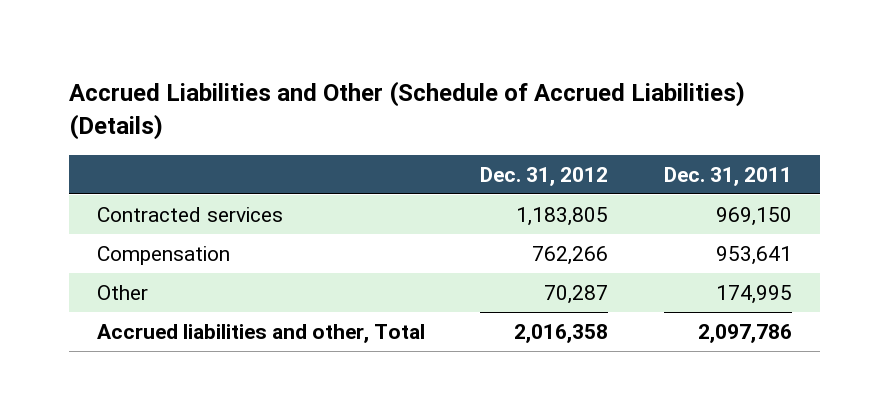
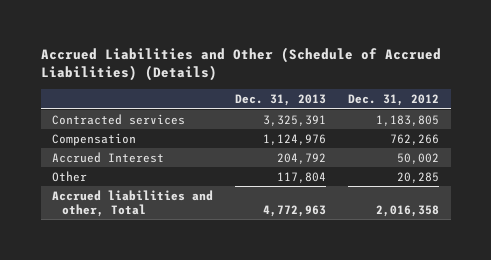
[663,166,792,186] Dec. 31, 2011 -> none
none -> [235,94,327,107] Dec. 31, 2013
none -> [51,151,164,163] Accrued Interest
[544,284,609,304] 70,287 -> [397,171,440,183] 20,285

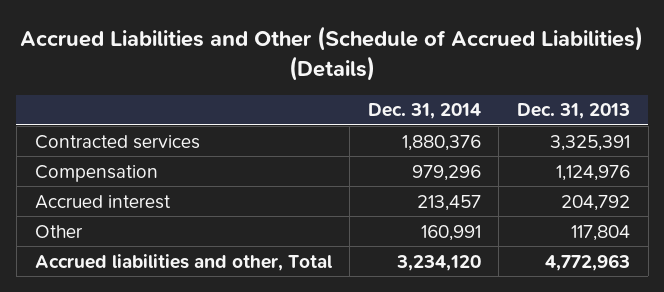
[348,94,440,107] Dec. 31, 2012 -> none
none -> [367,103,481,120] Dec. 31, 2014
[51,151,164,163] Accrued Interest -> [34,194,171,209] Accrued interest

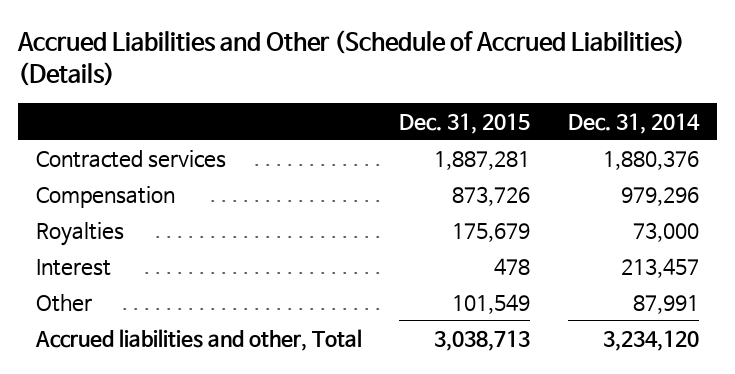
[516,103,630,120] Dec. 31, 2013 -> none
none -> [399,112,531,134] Dec. 31, 2015
none -> [36,221,125,246] Royalties
[34,194,171,209] Accrued interest -> [36,258,112,276] Interest
[420,224,481,241] 160,991 -> [632,294,699,314] 87,991

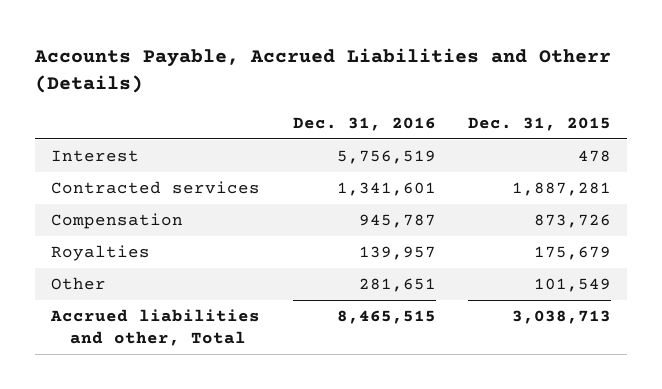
[16,29,685,87] Accrued Liabilities and Other (Schedule of Accrued Liabilities) (Details) -> [34,48,612,94] Accounts Payable, Accrued Liabilities and Otherr (Details)
[567,112,700,134] Dec. 31, 2014 -> none
none -> [292,116,436,131] Dec. 31, 2016
[36,258,112,276] Interest -> [51,150,140,163] Interest

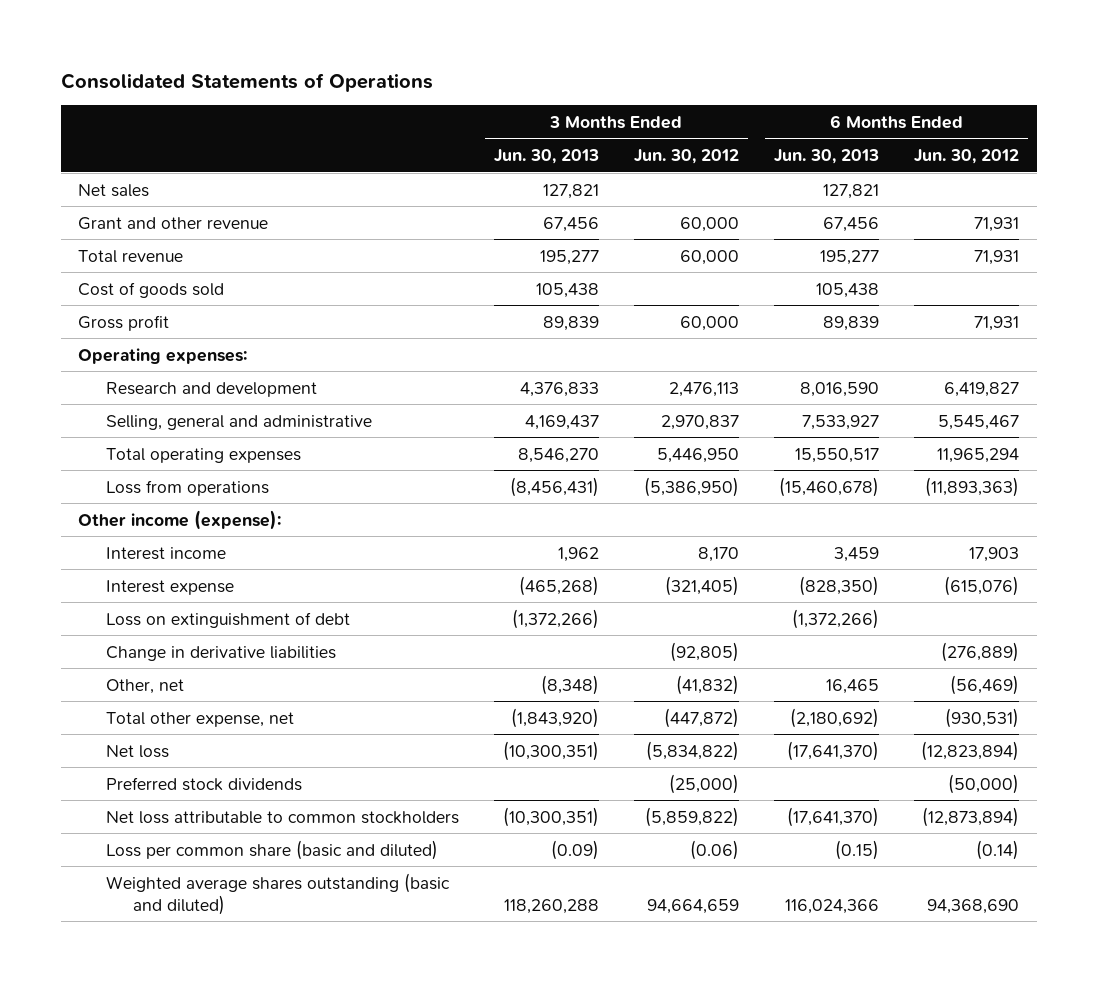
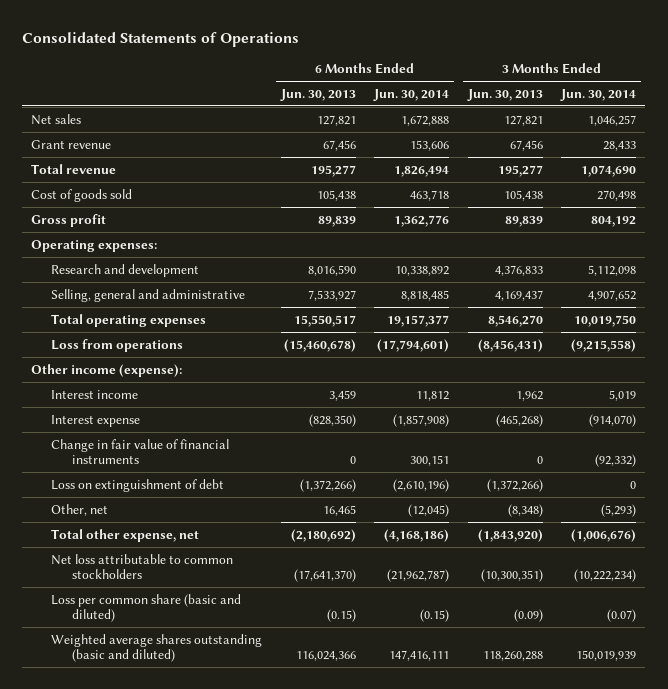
[633,149,739,165] Jun. 30, 2012 -> none
[914,149,1020,165] Jun. 30, 2012 -> none
none -> [373,88,450,101] Jun. 30, 2014
none -> [560,88,637,101] Jun. 30, 2014
[78,216,269,230] Grant and other revenue -> [31,139,112,149] Grant revenue
none -> [51,438,230,465] Change in fair value of financial instruments
[105,645,336,661] Change in derivative liabilities -> none
[105,744,169,758] Net loss -> none
[105,776,302,791] Preferred stock dividends -> none

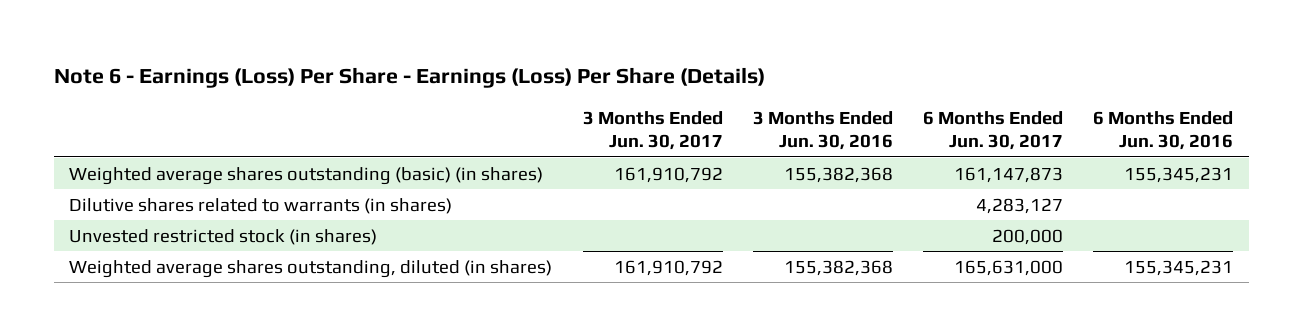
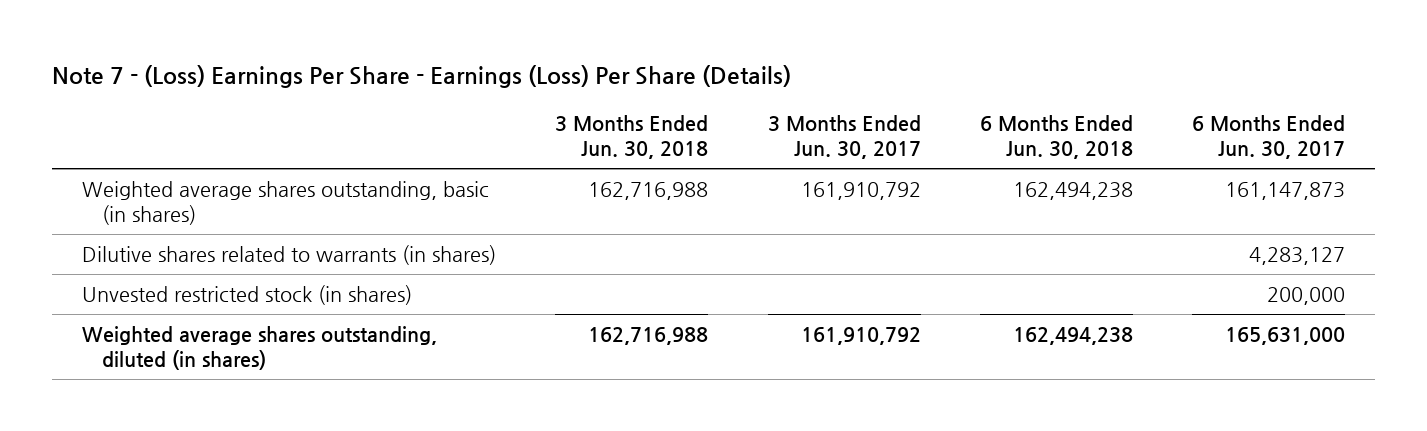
[54,67,766,89] Note 6 - Earnings (Loss) Per Share - Earnings (Loss) Per Share (Details) -> [52,65,792,89] Note 7 - (Loss) Earnings Per Share - Earnings (Loss) Per Share (Details)
[752,110,893,151] 3 Months Ended Jun. 30, 2016 -> none
[1093,110,1234,151] 6 Months Ended Jun. 30, 2016 -> none
none -> [555,115,709,159] 3 Months Ended Jun. 30, 2018
none -> [980,115,1134,159] 6 Months Ended Jun. 30, 2018
[69,166,544,185] Weighted average shares outstanding (basic) (in shares) -> [82,181,490,225] Weighted average shares outstanding, basic (in shares)

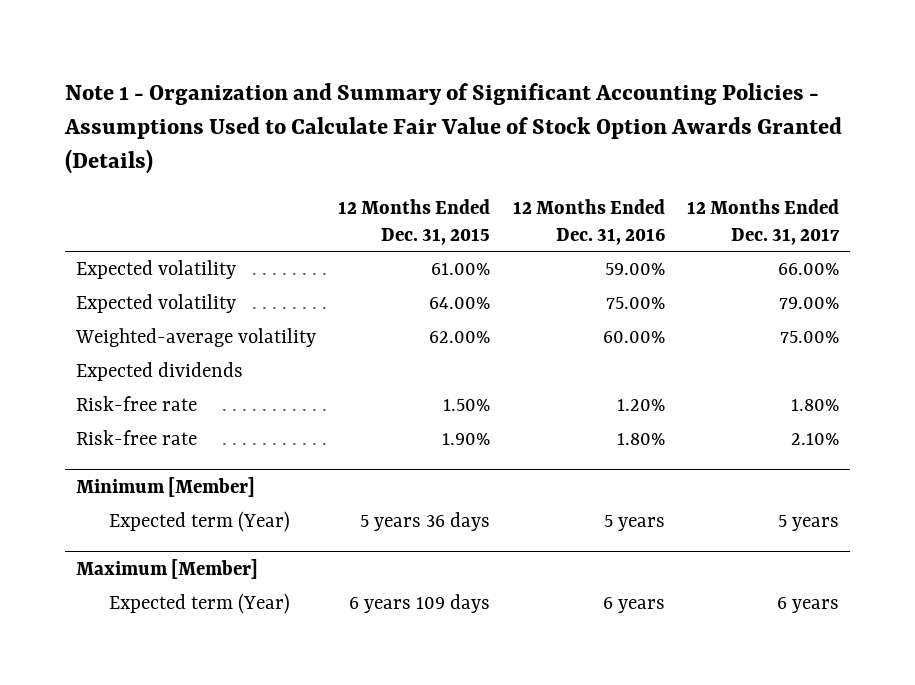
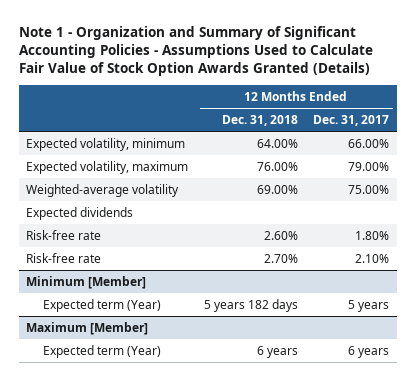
[338,198,491,245] 12 Months Ended Dec. 31, 2015 -> none
[512,198,665,245] 12 Months Ended Dec. 31, 2016 -> none
none -> [221,115,298,127] Dec. 31, 2018
[76,260,237,280] Expected volatility -> [26,137,186,151] Expected volatility, minimum
[76,294,237,314] Expected volatility -> [26,160,189,174] Expected volatility, maximum

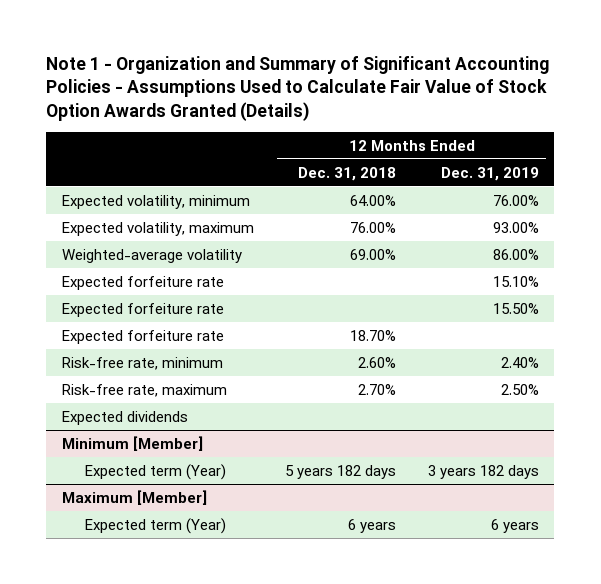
[313,115,390,127] Dec. 31, 2017 -> none
none -> [440,166,539,181] Dec. 31, 2019
none -> [61,275,224,290] Expected forfeiture rate
none -> [61,302,224,317] Expected forfeiture rate
none -> [61,329,224,344] Expected forfeiture rate
none -> [61,356,223,370] Risk-free rate, minimum
none -> [61,383,227,397] Risk-free rate, maximum
[26,229,102,240] Risk-free rate -> none
[26,252,102,263] Risk-free rate -> none

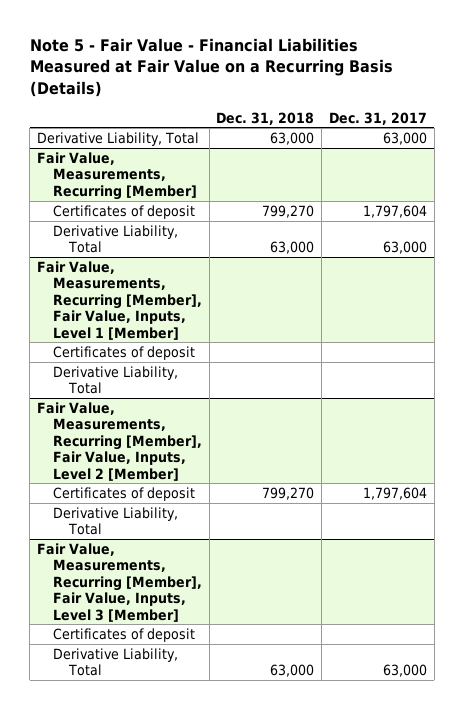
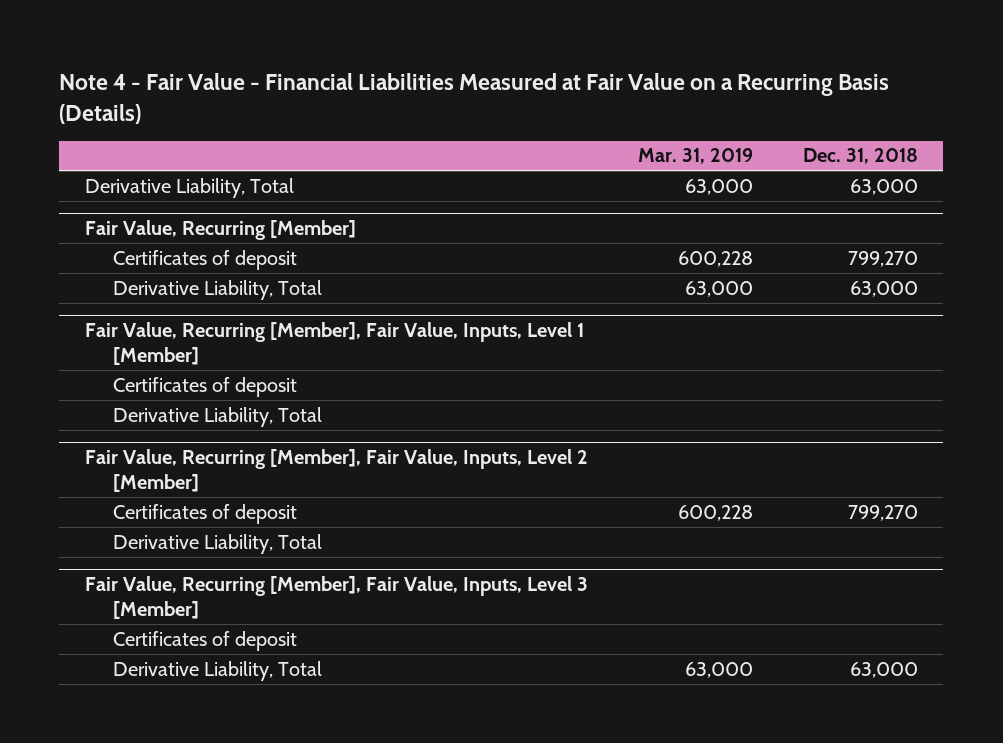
[29,38,393,97] Note 5 - Fair Value - Financial Liabilities Measured at Fair Value on a Recurring Basis (Details) -> [59,73,890,124] Note 4 - Fair Value - Financial Liabilities Measured at Fair Value on a Recurring Basis (Details)
[328,111,427,125] Dec. 31, 2017 -> none
none -> [637,148,753,165] Mar. 31, 2019
[37,151,197,200] Fair Value, Measurements, Recurring [Member] -> [84,220,356,241] Fair Value, Recurring [Member]
[37,260,202,340] Fair Value, Measurements, Recurring [Member], Fair Value, Inputs, Level 1 [Member] -> [84,322,584,366] Fair Value, Recurring [Member], Fair Value, Inputs, Level 1 [Member]
[37,401,202,481] Fair Value, Measurements, Recurring [Member], Fair Value, Inputs, Level 2 [Member] -> [84,449,588,493] Fair Value, Recurring [Member], Fair Value, Inputs, Level 2 [Member]
[37,542,202,622] Fair Value, Measurements, Recurring [Member], Fair Value, Inputs, Level 3 [Member] -> [84,576,588,620] Fair Value, Recurring [Member], Fair Value, Inputs, Level 3 [Member]

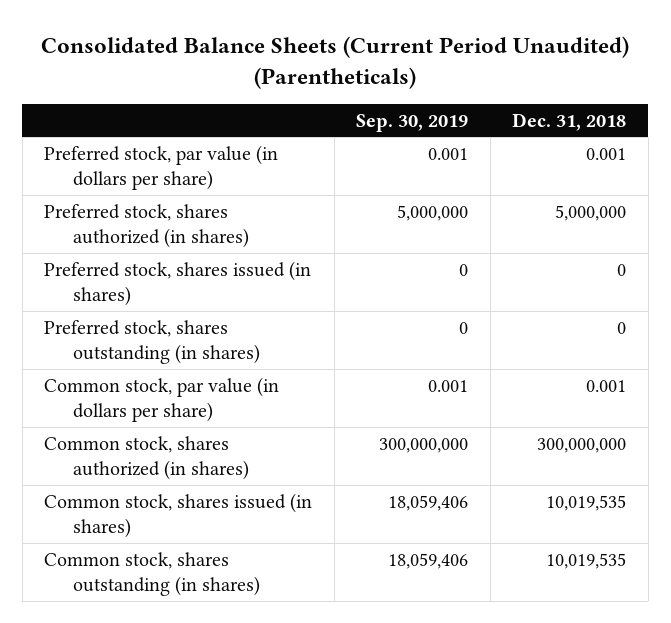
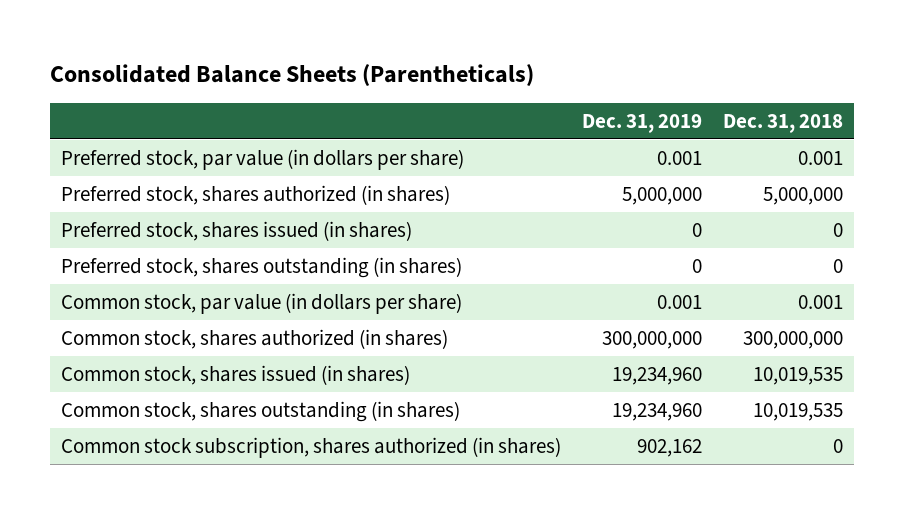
[41,36,630,90] Consolidated Balance Sheets (Current Period Unaudited) (Parentheticals) -> [50,64,535,87] Consolidated Balance Sheets (Parentheticals)
[356,113,469,132] Sep. 30, 2019 -> none
none -> [582,113,703,133] Dec. 31, 2019
none -> [60,436,561,458] Common stock subscription, shares authorized (in shares)

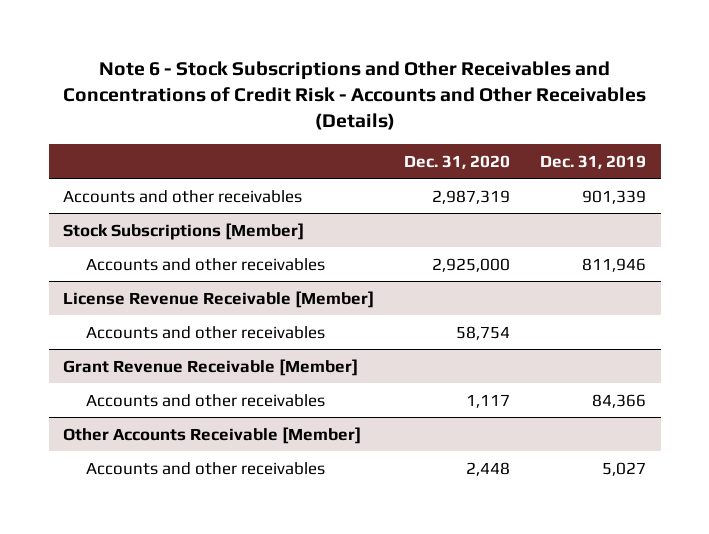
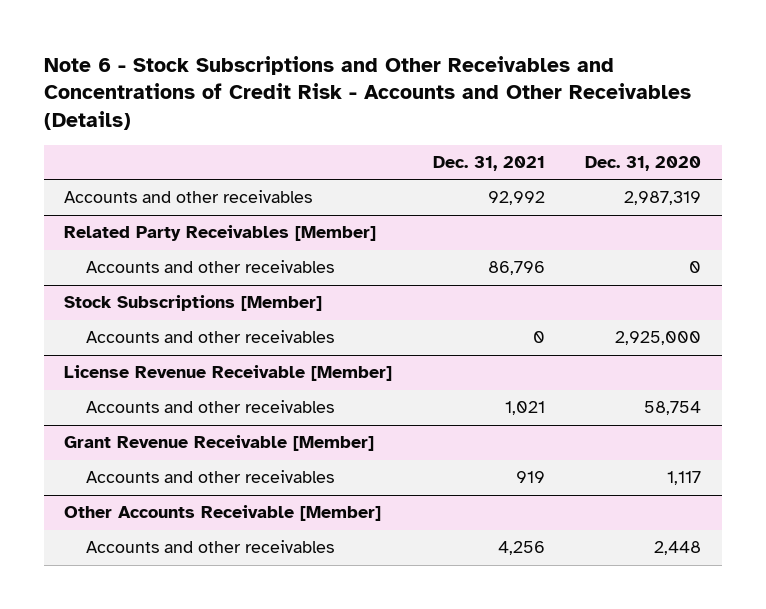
[539,154,646,169] Dec. 31, 2019 -> none
none -> [432,156,545,172] Dec. 31, 2021
none -> [64,225,377,242] Related Party Receivables [Member]
none -> [86,260,335,274] Accounts and other receivables

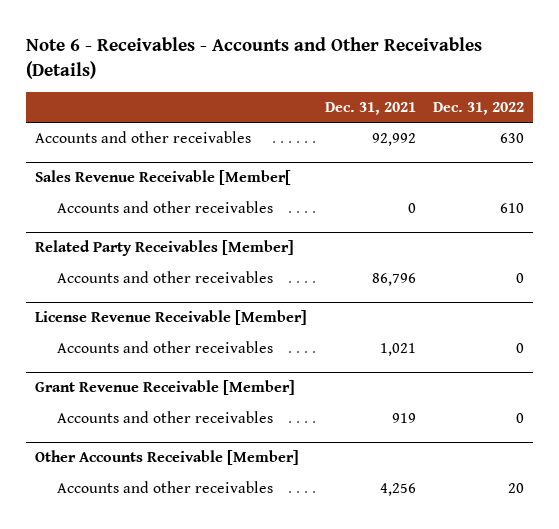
[43,55,691,130] Note 6 - Stock Subscriptions and Other Receivables and Concentrations of Credit Risk - Accounts and Other Receivables (Details) -> [26,37,483,80] Note 6 - Receivables - Accounts and Other Receivables (Details)
[585,156,702,172] Dec. 31, 2020 -> none
none -> [433,102,525,116] Dec. 31, 2022
none -> [34,170,291,186] Sales Revenue Receivable [Member[
none -> [56,201,273,214] Accounts and other receivables
[64,295,323,312] Stock Subscriptions [Member] -> none
[86,330,335,344] Accounts and other receivables -> none

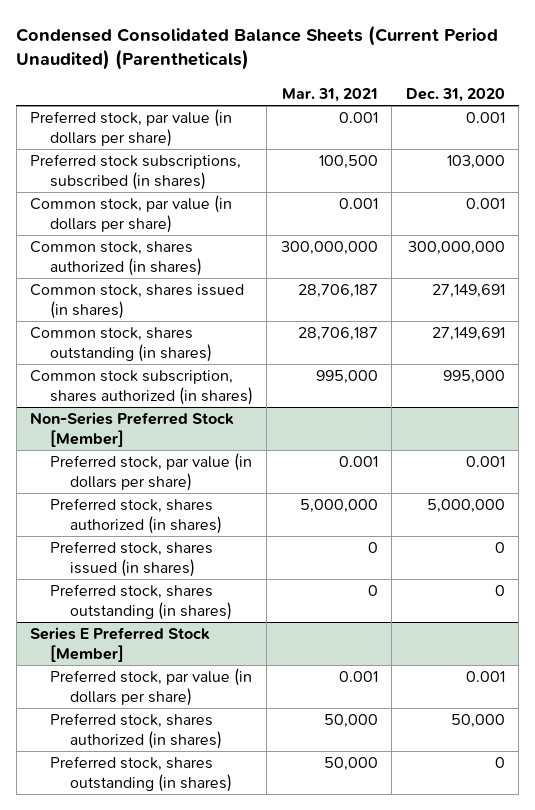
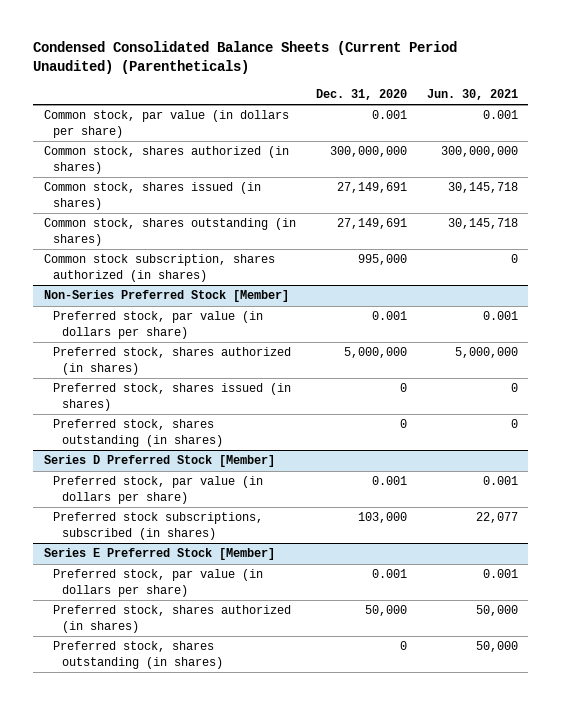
[281,87,378,102] Mar. 31, 2021 -> none
none -> [426,88,518,100] Jun. 30, 2021
[30,109,233,147] Preferred stock, par value (in dollars per share) -> none
[30,154,242,190] Preferred stock subscriptions, subscribed (in shares) -> none
none -> [43,455,275,468] Series D Preferred Stock [Member]
none -> [52,476,263,505] Preferred stock, par value (in dollars per share)
none -> [52,512,263,541] Preferred stock subscriptions, subscribed (in shares)

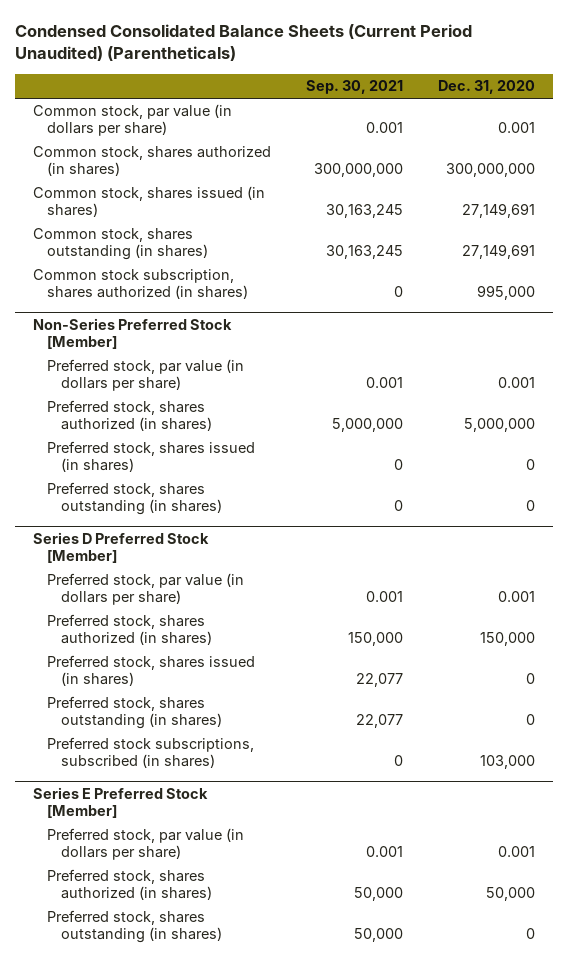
[426,88,518,100] Jun. 30, 2021 -> none
none -> [305,80,403,95] Sep. 30, 2021
none -> [46,614,212,646] Preferred stock, shares authorized (in shares)
none -> [46,655,255,687] Preferred stock, shares issued (in shares)
none -> [46,696,222,730] Preferred stock, shares outstanding (in shares)

